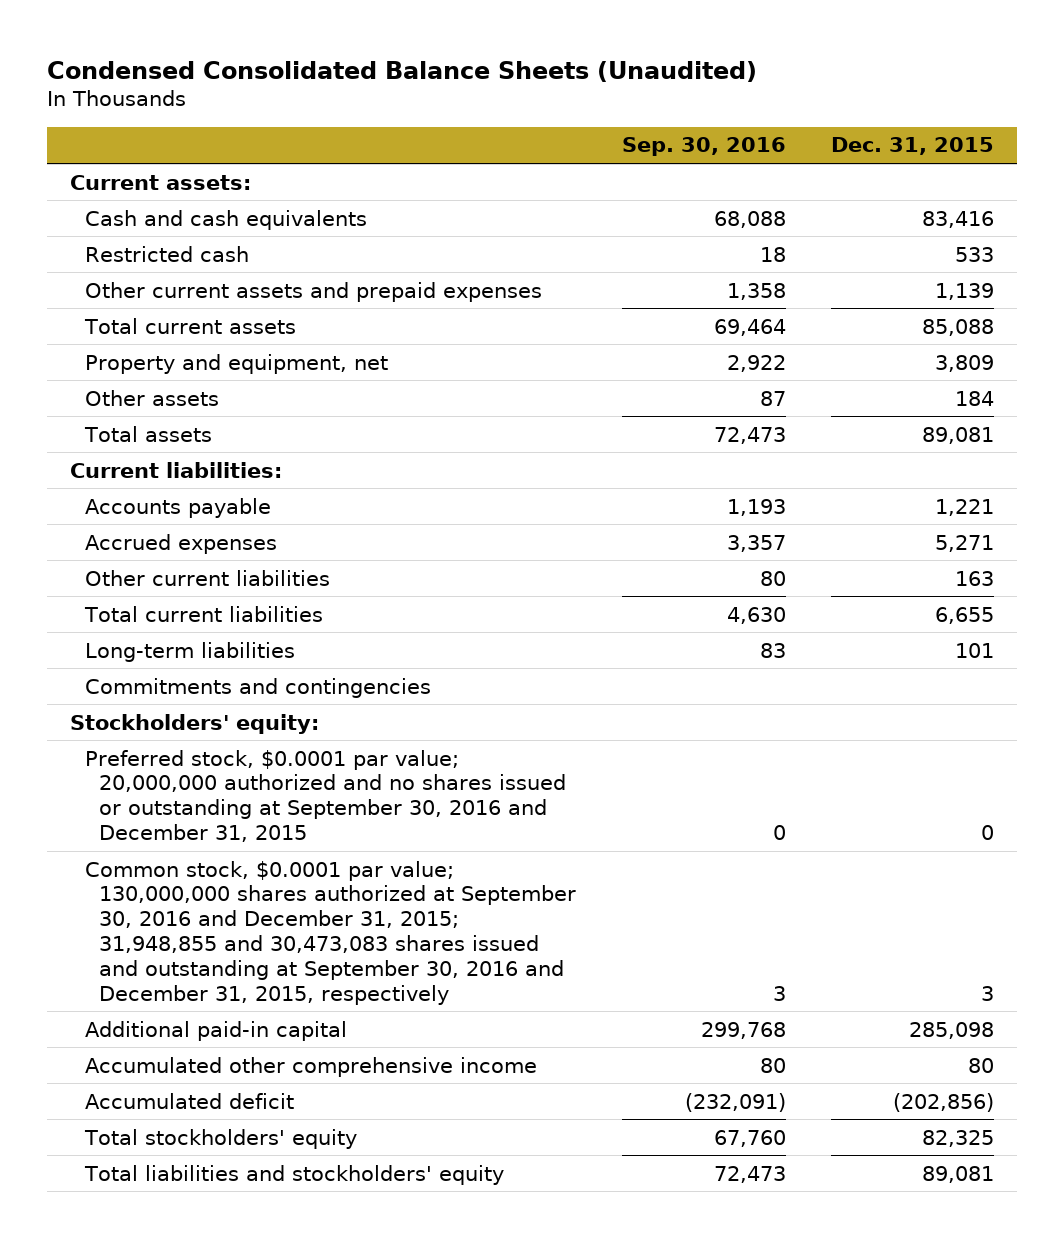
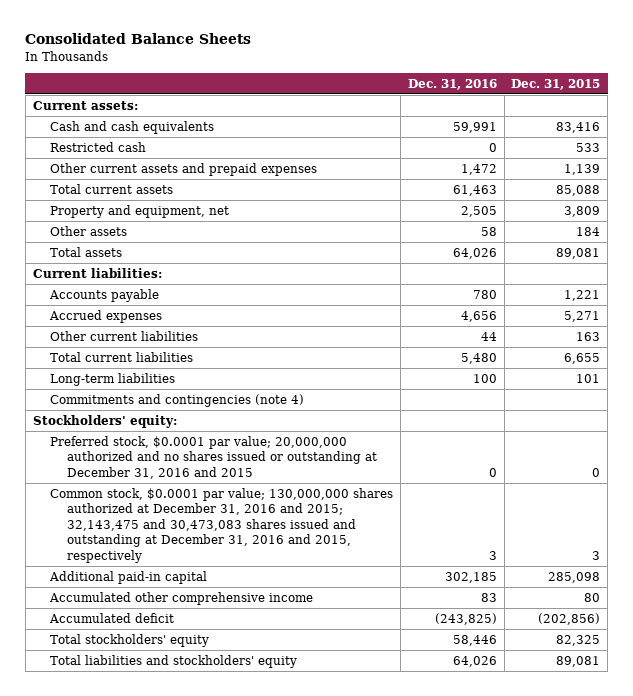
[47,60,758,82] Condensed Consolidated Balance Sheets (Unaudited) -> [25,33,252,45] Consolidated Balance Sheets
[621,137,786,157] Sep. 30, 2016 -> none
none -> [407,78,497,90] Dec. 31, 2016
[84,677,431,698] Commitments and contingencies -> [49,393,304,407] Commitments and contingencies (note 4)
[84,749,567,842] Preferred stock, $0.0001 par value; 20,000,000 authorized and no shares issued or outstanding at September 30, 2016 and December 31, 2015 -> [49,435,378,479] Preferred stock, $0.0001 par value; 20,000,000 authorized and no shares issued or outstanding at December 31, 2016 and 2015
[84,860,577,1005] Common stock, $0.0001 par value; 130,000,000 shares authorized at September 30, 2016 and December 31, 2015; 31,948,855 and 30,473,083 shares issued and outstanding at September 30, 2016 and December 31, 2015, respectively -> [49,487,393,563] Common stock, $0.0001 par value; 130,000,000 shares authorized at December 31, 2016 and 2015; 32,143,475 and 30,473,083 shares issued and outstanding at December 31, 2016 and 2015, respectively

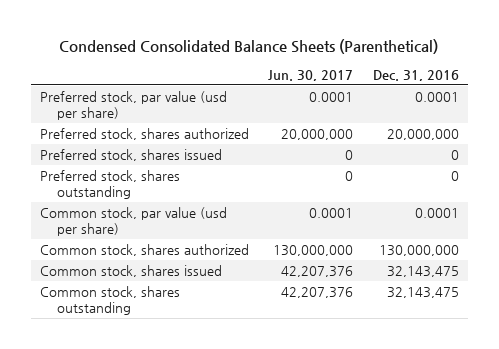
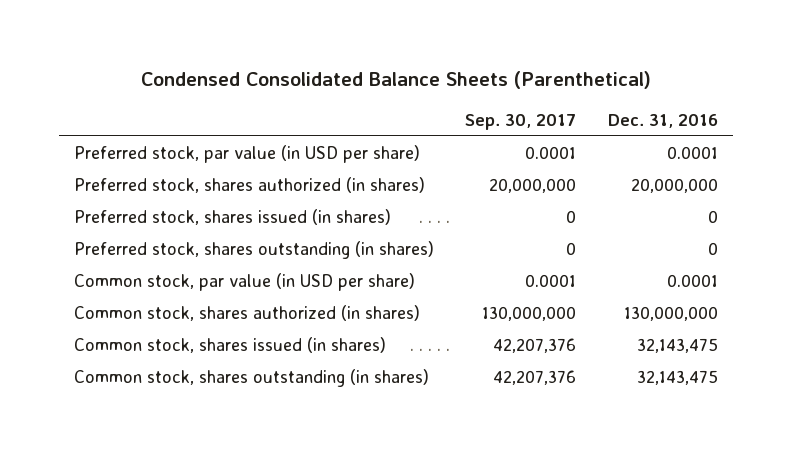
[268,69,354,81] Jun. 30, 2017 -> none
none -> [465,113,577,130] Sep. 30, 2017
[40,91,228,121] Preferred stock, par value (usd per share) -> [74,144,421,163] Preferred stock, par value (in USD per share)
[40,128,250,141] Preferred stock, shares authorized -> [74,176,426,193] Preferred stock, shares authorized (in shares)
[40,149,223,162] Preferred stock, shares issued -> [74,208,392,225] Preferred stock, shares issued (in shares)
[40,170,181,200] Preferred stock, shares outstanding -> [74,240,435,259] Preferred stock, shares outstanding (in shares)
[40,207,228,237] Common stock, par value (usd per share) -> [74,272,416,291] Common stock, par value (in USD per share)
[40,244,250,257] Common stock, shares authorized -> [74,304,421,321] Common stock, shares authorized (in shares)
[40,265,223,278] Common stock, shares issued -> [74,336,387,353] Common stock, shares issued (in shares)
[40,286,181,316] Common stock, shares outstanding -> [74,368,430,387] Common stock, shares outstanding (in shares)

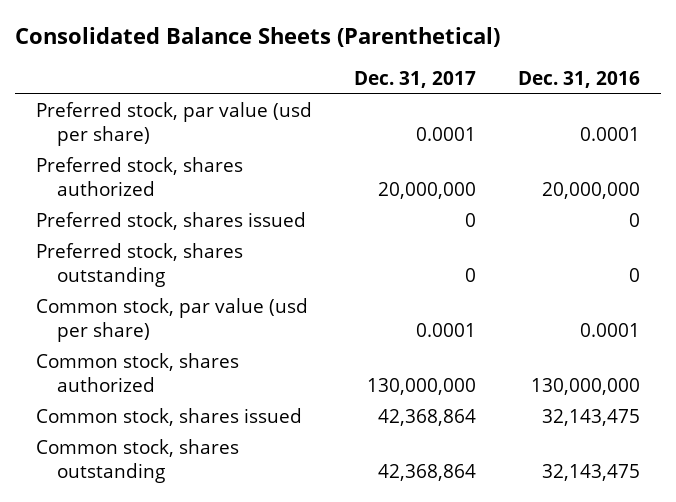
[140,71,651,90] Condensed Consolidated Balance Sheets (Parenthetical) -> [15,27,501,48] Consolidated Balance Sheets (Parenthetical)
[465,113,577,130] Sep. 30, 2017 -> none
none -> [354,71,477,89] Dec. 31, 2017
[74,144,421,163] Preferred stock, par value (in USD per share) -> [36,102,313,146] Preferred stock, par value (usd per share)
[74,176,426,193] Preferred stock, shares authorized (in shares) -> [36,157,244,196] Preferred stock, shares authorized
[74,208,392,225] Preferred stock, shares issued (in shares) -> [36,212,307,231] Preferred stock, shares issued
[74,240,435,259] Preferred stock, shares outstanding (in shares) -> [36,243,244,287] Preferred stock, shares outstanding
[74,272,416,291] Common stock, par value (in USD per share) -> [36,298,309,342] Common stock, par value (usd per share)
[74,304,421,321] Common stock, shares authorized (in shares) -> [36,353,240,392] Common stock, shares authorized
[74,336,387,353] Common stock, shares issued (in shares) -> [36,408,303,427] Common stock, shares issued
[74,368,430,387] Common stock, shares outstanding (in shares) -> [36,439,240,483] Common stock, shares outstanding

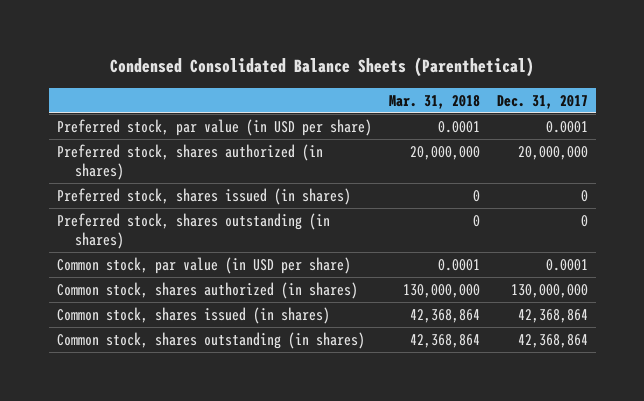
[15,27,501,48] Consolidated Balance Sheets (Parenthetical) -> [110,57,535,78] Condensed Consolidated Balance Sheets (Parenthetical)
[517,71,640,89] Dec. 31, 2016 -> none
none -> [388,94,480,109] Mar. 31, 2018
[36,102,313,146] Preferred stock, par value (usd per share) -> [56,118,372,136] Preferred stock, par value (in USD per share)
[36,157,244,196] Preferred stock, shares authorized -> [56,143,323,180] Preferred stock, shares authorized (in shares)
[36,212,307,231] Preferred stock, shares issued -> [56,187,351,205] Preferred stock, shares issued (in shares)
[36,243,244,287] Preferred stock, shares outstanding -> [56,212,330,249] Preferred stock, shares outstanding (in shares)
[36,298,309,342] Common stock, par value (usd per share) -> [56,256,351,274] Common stock, par value (in USD per share)
[36,353,240,392] Common stock, shares authorized -> [56,281,358,299] Common stock, shares authorized (in shares)
[36,408,303,427] Common stock, shares issued -> [56,306,330,324] Common stock, shares issued (in shares)
[36,439,240,483] Common stock, shares outstanding -> [56,331,365,349] Common stock, shares outstanding (in shares)

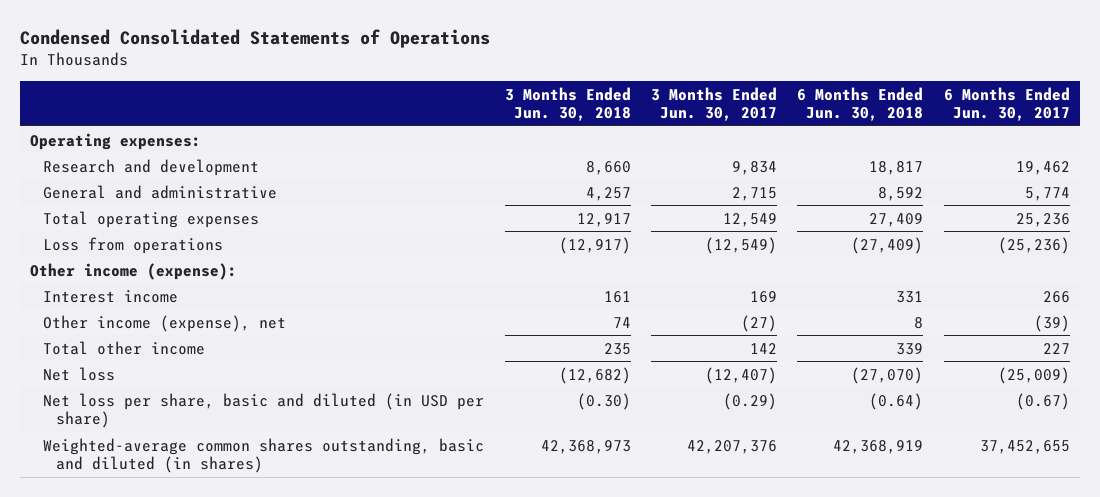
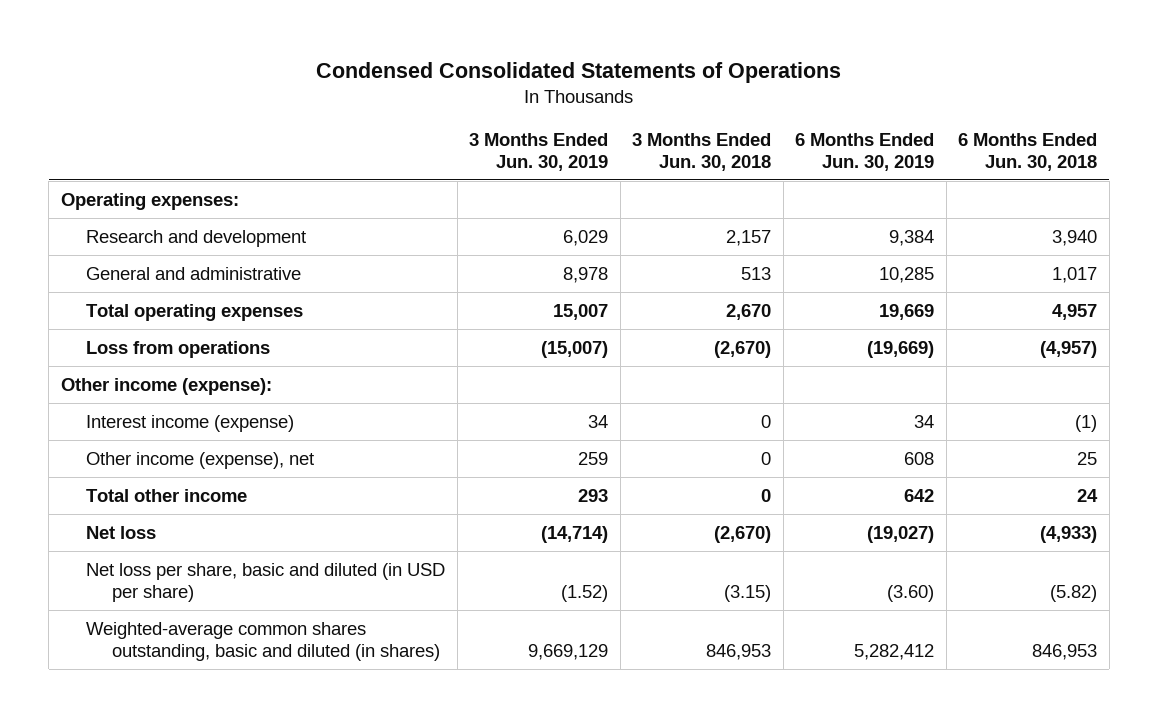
[650,86,777,121] 3 Months Ended Jun. 30, 2017 -> none
[943,86,1070,121] 6 Months Ended Jun. 30, 2017 -> none
none -> [469,133,609,171] 3 Months Ended Jun. 30, 2019
none -> [795,133,935,171] 6 Months Ended Jun. 30, 2019
[585,160,631,175] 8,660 -> [726,229,772,246] 2,157
[869,160,924,175] 18,817 -> [1052,229,1098,246] 3,940
[585,186,631,201] 4,257 -> [741,266,772,280] 513
[878,186,924,201] 8,592 -> [1052,266,1098,283] 1,017
[576,212,631,227] 12,917 -> [726,303,772,320] 2,670
[869,212,924,227] 27,409 -> [1052,303,1098,320] 4,957
[558,236,631,254] (12,917) -> [714,340,772,358] (2,670)
[851,236,924,254] (27,409) -> [1040,340,1098,358] (4,957)
[43,289,179,303] Interest income -> [86,414,295,432] Interest income (expense)
[603,290,631,303] 161 -> [761,414,772,428] 0
[896,290,924,303] 331 -> [1075,414,1098,432] (1)
[612,316,631,328] 74 -> [761,451,772,465] 0
[914,316,924,329] 8 -> [1077,451,1098,465] 25
[603,342,631,355] 235 -> [761,488,772,502] 0
[896,342,924,355] 339 -> [1077,488,1099,502] 24
[558,366,631,384] (12,682) -> [714,525,772,543] (2,670)
[851,366,924,384] (27,070) -> [1040,525,1098,543] (4,933)
[576,392,631,410] (0.30) -> [724,584,772,602] (3.15)
[869,392,924,410] (0.64) -> [1050,584,1098,602] (5.82)
[540,439,631,454] 42,368,973 -> [706,643,772,660] 846,953
[833,439,924,454] 42,368,919 -> [1032,643,1098,660] 846,953

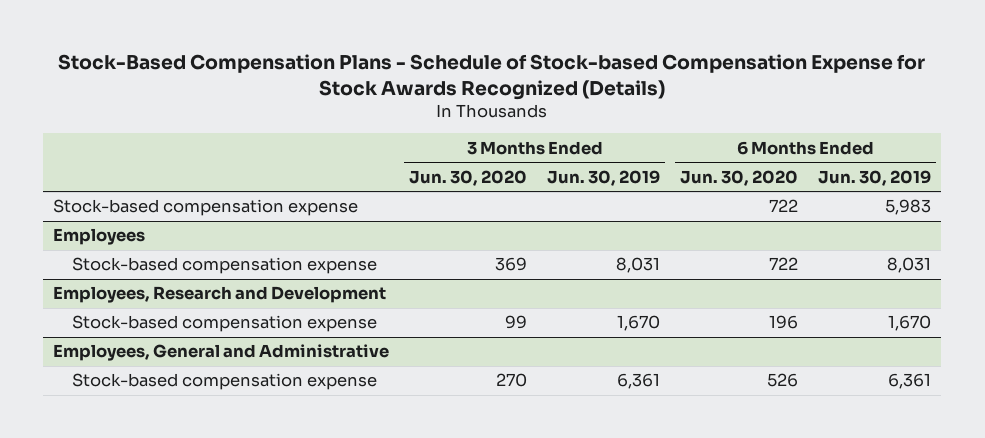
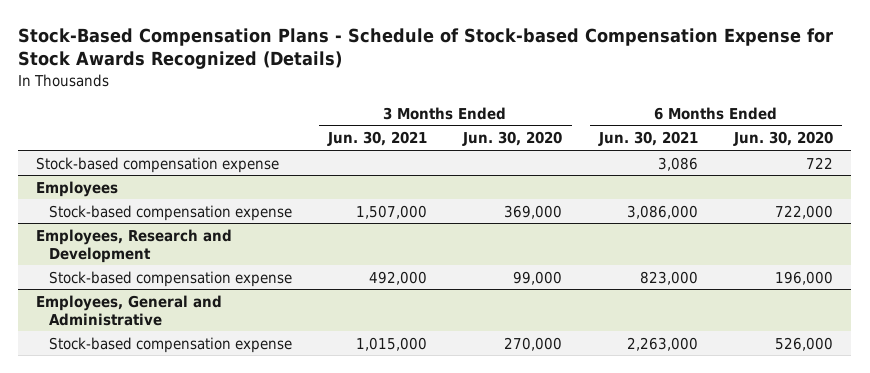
[547,169,661,186] Jun. 30, 2019 -> none
[818,169,932,186] Jun. 30, 2019 -> none
none -> [327,131,428,147] Jun. 30, 2021
none -> [597,131,698,147] Jun. 30, 2021
[495,257,528,272] 369 -> [504,204,563,219] 369,000
[769,257,799,271] 722 -> [775,204,834,219] 722,000
[505,315,528,330] 99 -> [513,270,563,285] 99,000
[769,315,799,330] 196 -> [775,270,834,285] 196,000
[496,373,528,388] 270 -> [504,336,563,351] 270,000
[767,373,799,388] 526 -> [775,336,834,351] 526,000

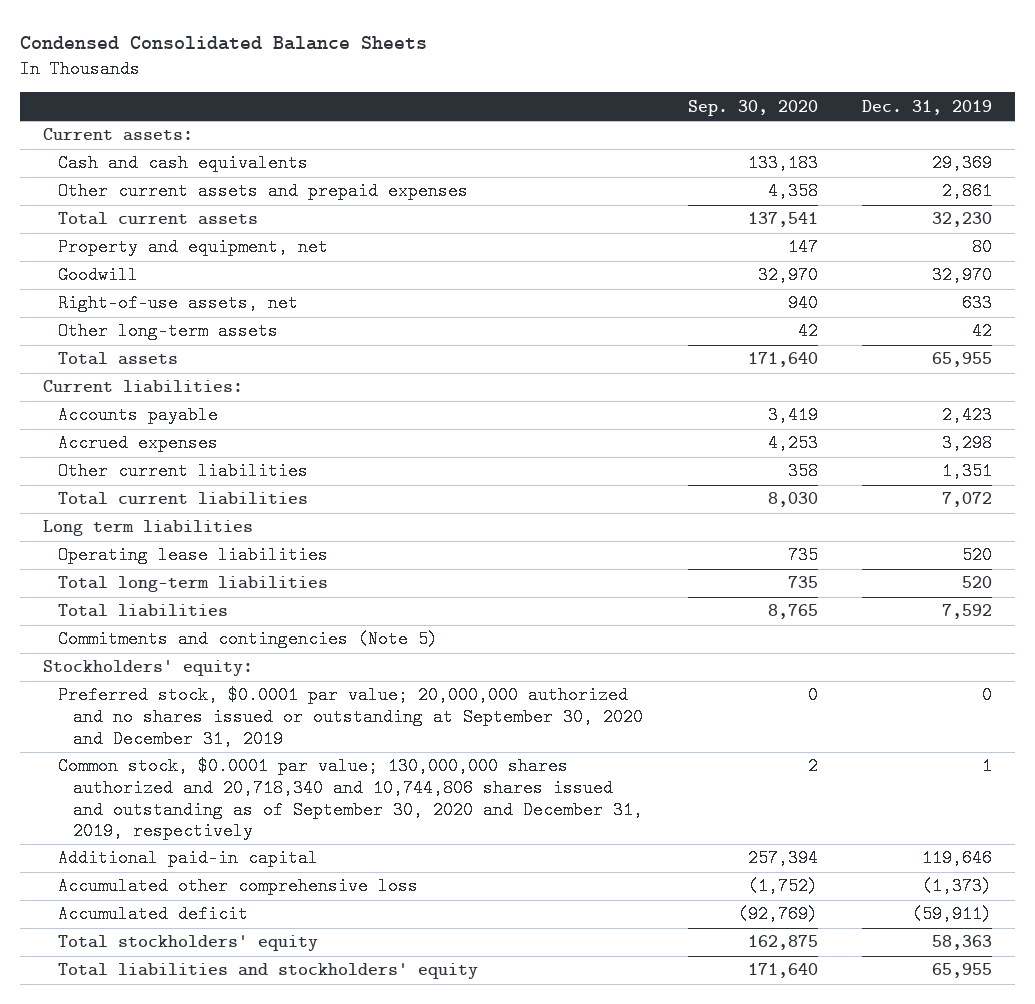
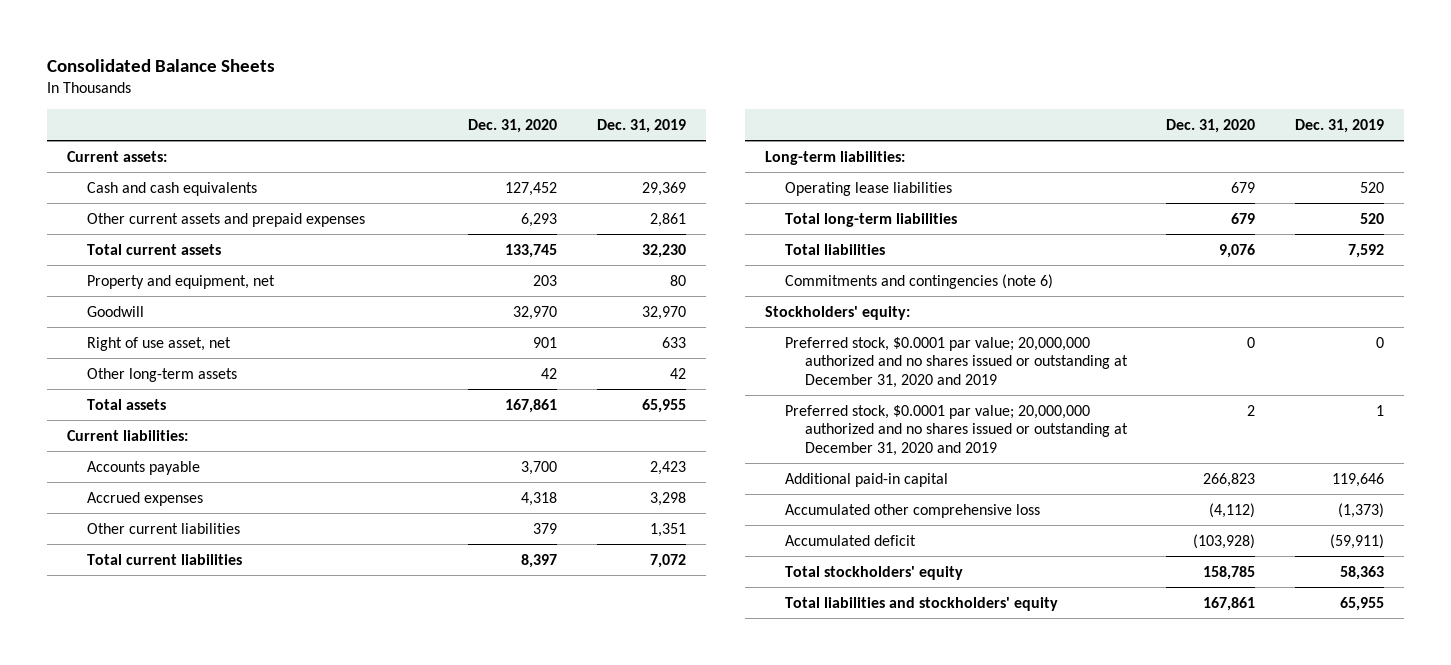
[20,36,428,51] Condensed Consolidated Balance Sheets -> [47,58,276,72] Consolidated Balance Sheets
[687,99,818,116] Sep. 30, 2020 -> none
none -> [468,118,558,133] Dec. 31, 2020
[57,294,298,313] Right-of-use assets, net -> [86,336,231,351] Right of use asset, net
[42,520,253,537] Long term liabilities -> [765,150,906,165] Long-term liabilities:
[57,630,438,649] Commitments and contingencies (Note 5) -> [784,273,1053,289] Commitments and contingencies (note 6)
[57,686,644,748] Preferred stock, $0.0001 par value; 20,000,000 authorized and no shares issued or outstanding at September 30, 2020 and December 31, 2019 -> [784,336,1128,389] Preferred stock, $0.0001 par value; 20,000,000 authorized and no shares issued or outstanding at December 31, 2020 and 2019
[57,757,644,841] Common stock, $0.0001 par value; 130,000,000 shares authorized and 20,718,340 and 10,744,806 shares issued and outstanding as of September 30, 2020 and December 31, 2019, respectively -> [784,404,1128,457] Preferred stock, $0.0001 par value; 20,000,000 authorized and no shares issued or outstanding at December 31, 2020 and 2019

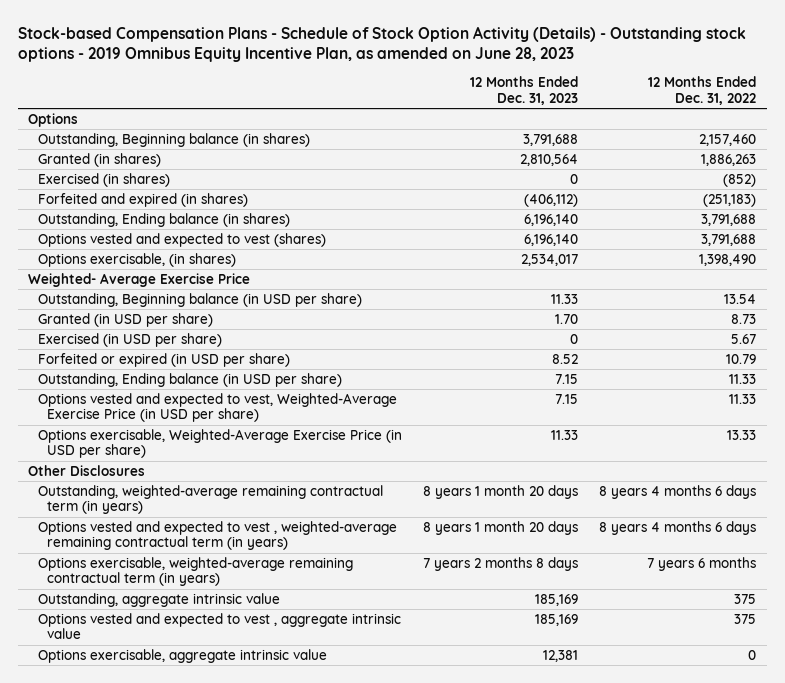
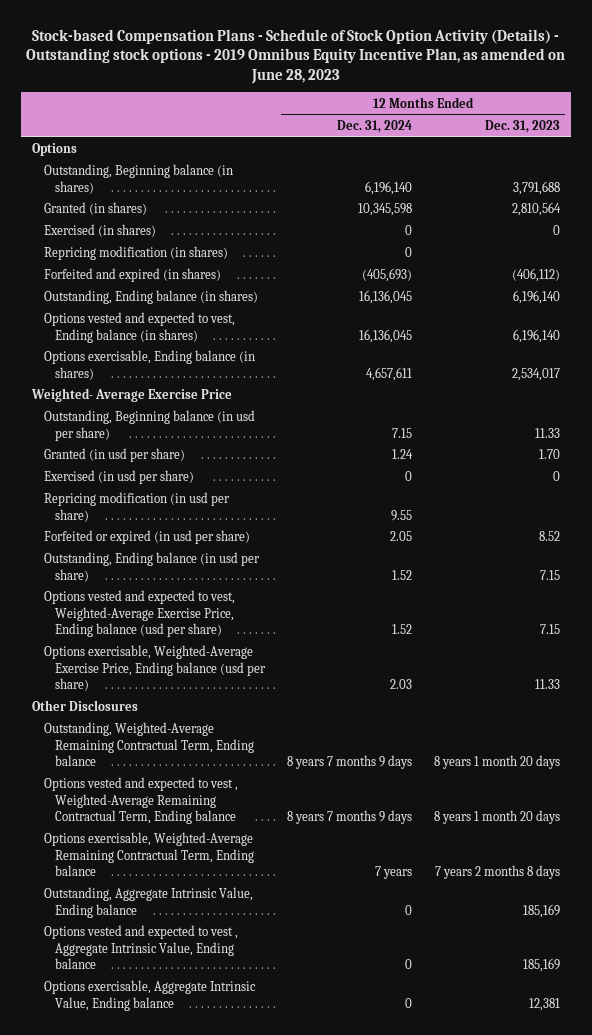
[648,76,757,106] 12 Months Ended Dec. 31, 2022 -> none
none -> [336,119,412,133] Dec. 31, 2024
none -> [43,246,228,261] Repricing modification (in shares)
[37,232,326,247] Options vested and expected to vest (shares) -> [43,312,235,343] Options vested and expected to vest, Ending balance (in shares)
[37,252,236,267] Options exercisable, (in shares) -> [43,350,255,380] Options exercisable, Ending balance (in shares)
[37,292,362,307] Outstanding, Beginning balance (in USD per share) -> [43,410,255,441] Outstanding, Beginning balance (in usd per share)
[37,312,213,327] Granted (in USD per share) -> [43,448,185,463] Granted (in usd per share)
[37,332,222,347] Exercised (in USD per share) -> [43,470,194,485] Exercised (in usd per share)
none -> [43,492,230,522] Repricing modification (in usd per share)
[37,352,290,367] Forfeited or expired (in USD per share) -> [43,530,250,545] Forfeited or expired (in usd per share)
[37,372,342,387] Outstanding, Ending balance (in USD per share) -> [43,552,260,582] Outstanding, Ending balance (in usd per share)
[37,392,397,423] Options vested and expected to vest, Weighted-Average Exercise Price (in USD per share) -> [43,590,235,637] Options vested and expected to vest, Weighted-Average Exercise Price, Ending balance (usd per share)
[37,428,402,459] Options exercisable, Weighted-Average Exercise Price (in USD per share) -> [43,645,267,691] Options exercisable, Weighted-Average Exercise Price, Ending balance (usd per share)
[37,484,383,515] Outstanding, weighted-average remaining contractual term (in years) -> [43,722,255,766] Outstanding, Weighted-Average Remaining Contractual Term, Ending balance
[37,520,397,551] Options vested and expected to vest , weighted-average remaining contractual term (in years) -> [43,777,238,824] Options vested and expected to vest , Weighted-Average Remaining Contractual Term, Ending balance
[37,556,353,587] Options exercisable, weighted-average remaining contractual term (in years) -> [43,832,255,876] Options exercisable, Weighted-Average Remaining Contractual Term, Ending balance
[37,592,280,607] Outstanding, aggregate intrinsic value -> [43,887,253,918] Outstanding, Aggregate Intrinsic Value, Ending balance
[37,612,401,640] Options vested and expected to vest , aggregate intrinsic value -> [43,925,238,969] Options vested and expected to vest , Aggregate Intrinsic Value, Ending balance
[37,648,327,663] Options exercisable, aggregate intrinsic value -> [43,980,256,1011] Options exercisable, Aggregate Intrinsic Value, Ending balance

